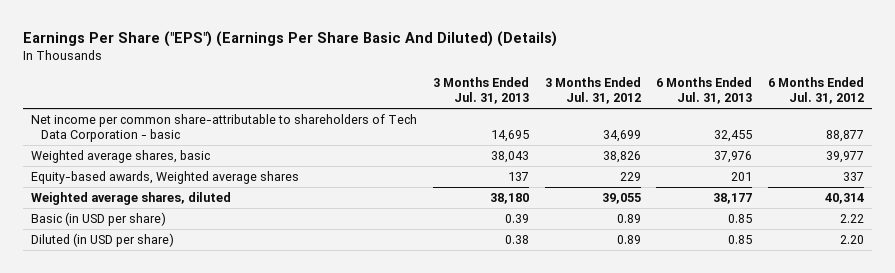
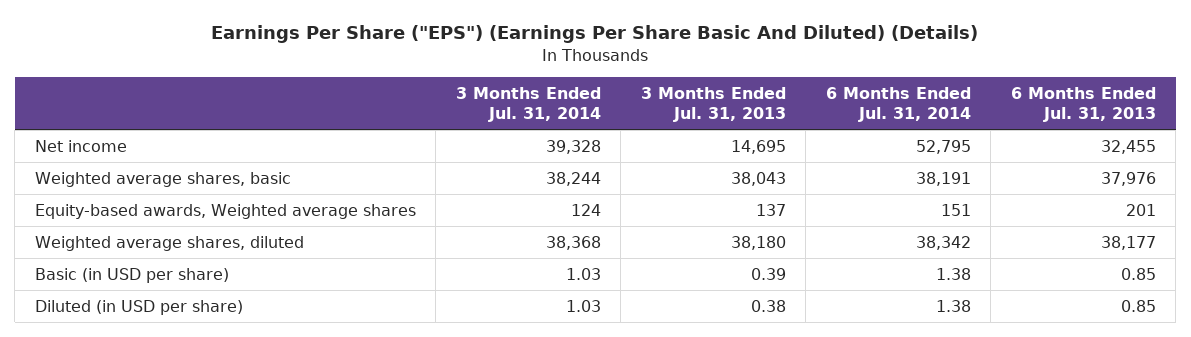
[544,77,641,105] 3 Months Ended Jul. 31, 2012 -> none
[768,77,865,105] 6 Months Ended Jul. 31, 2012 -> none
none -> [455,86,601,123] 3 Months Ended Jul. 31, 2014
none -> [825,86,971,123] 6 Months Ended Jul. 31, 2014
[31,113,418,143] Net income per common share-attributable to shareholders of Tech Data Corporation - basic -> [34,139,127,152] Net income

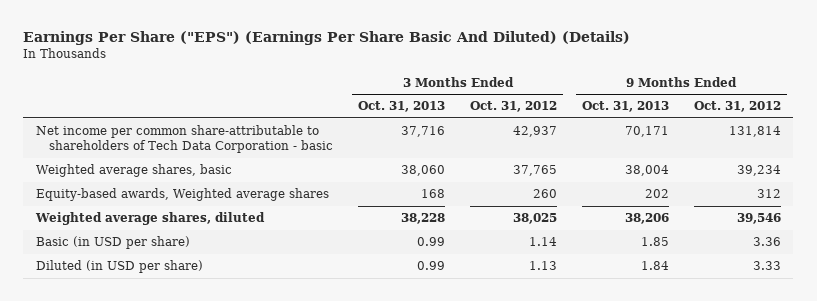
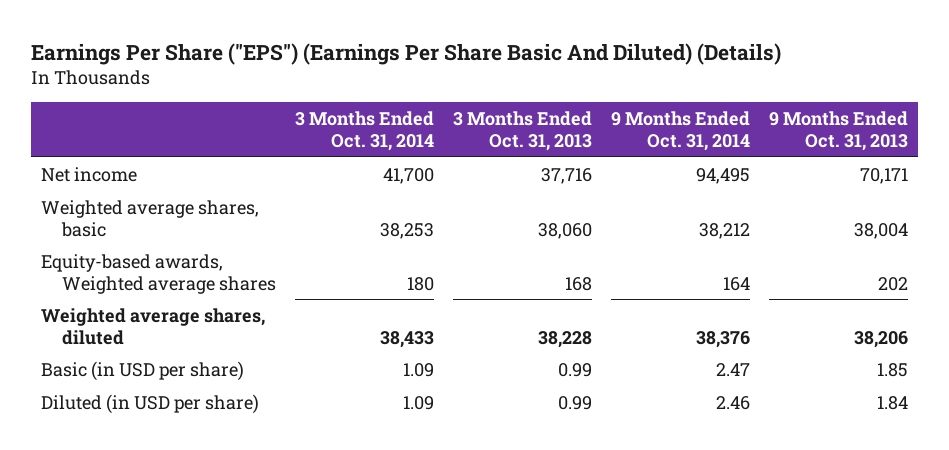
[469,101,557,113] Oct. 31, 2012 -> none
[693,101,781,113] Oct. 31, 2012 -> none
none -> [295,111,435,151] 3 Months Ended Oct. 31, 2014
none -> [611,111,751,151] 9 Months Ended Oct. 31, 2014
[35,125,334,154] Net income per common share-attributable to shareholders of Tech Data Corporation - basic -> [40,167,137,183] Net income

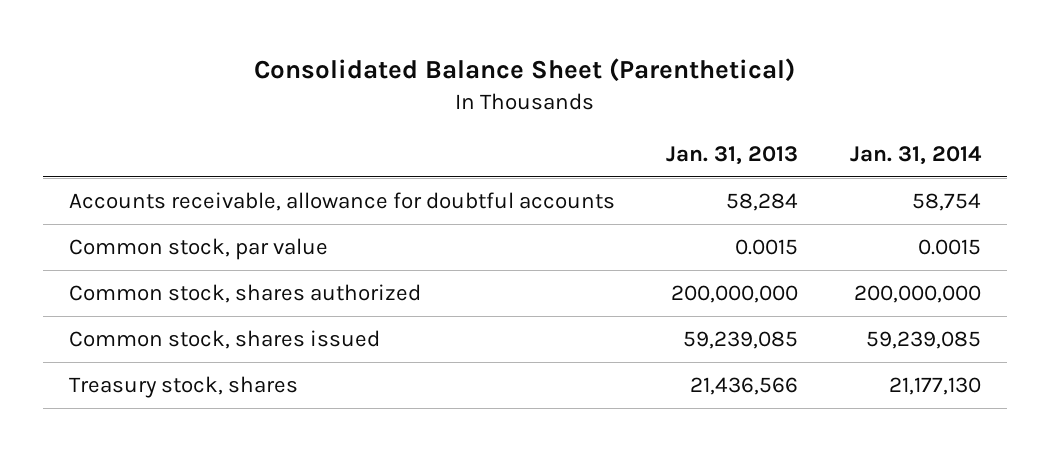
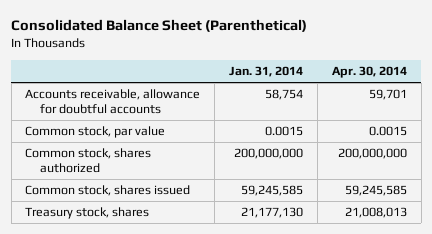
[666,146,799,166] Jan. 31, 2013 -> none
none -> [331,66,407,79] Apr. 30, 2014
[865,330,981,349] 59,239,085 -> [241,185,304,197] 59,245,585

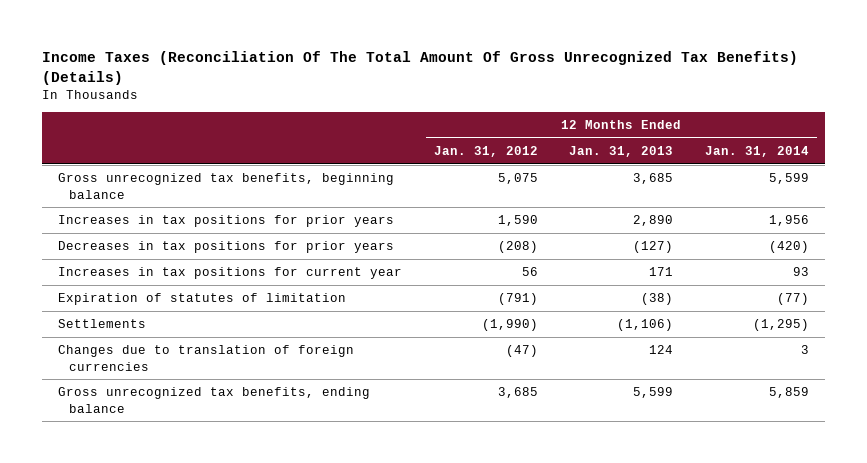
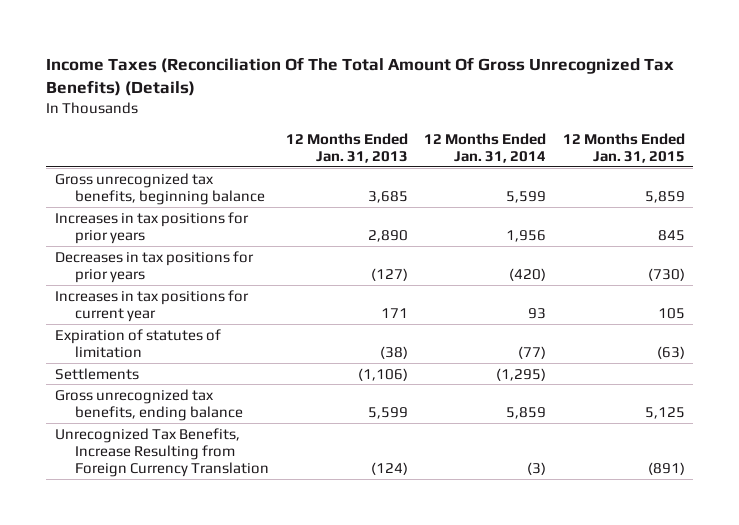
[433,145,538,157] Jan. 31, 2012 -> none
none -> [562,132,685,163] 12 Months Ended Jan. 31, 2015
[58,345,355,371] Changes due to translation of foreign currencies -> none
none -> [54,427,269,478] Unrecognized Tax Benefits, Increase Resulting from Foreign Currency Translation

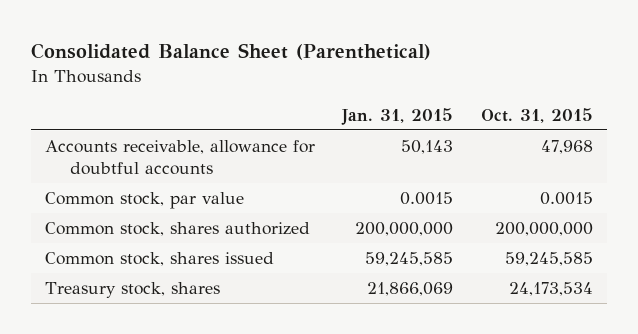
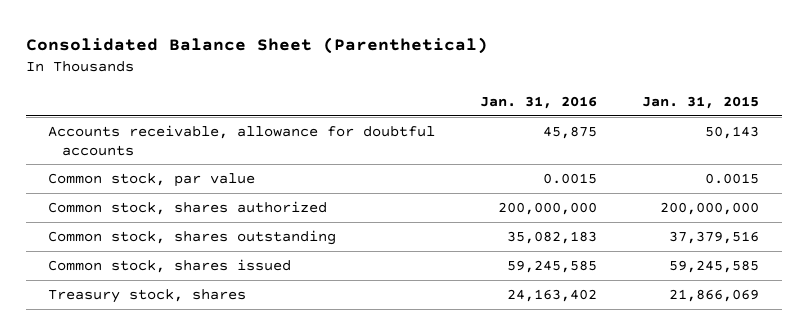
[480,107,593,123] Oct. 31, 2015 -> none
none -> [480,95,598,109] Jan. 31, 2016
none -> [48,229,337,245] Common stock, shares outstanding

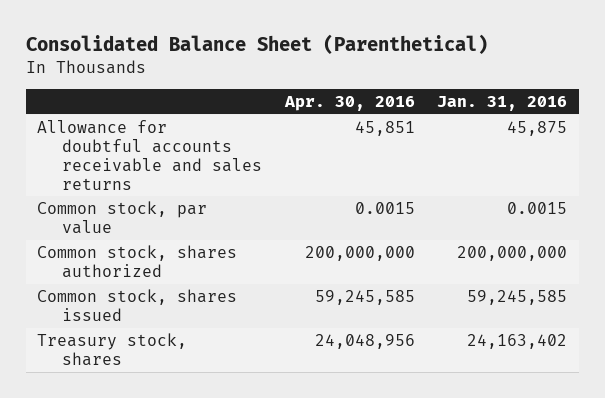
[642,95,760,109] Jan. 31, 2015 -> none
none -> [283,96,415,112] Apr. 30, 2016
[48,124,436,156] Accounts receivable, allowance for doubtful accounts -> [37,120,263,190] Allowance for doubtful accounts receivable and sales returns
[48,229,337,245] Common stock, shares outstanding -> none

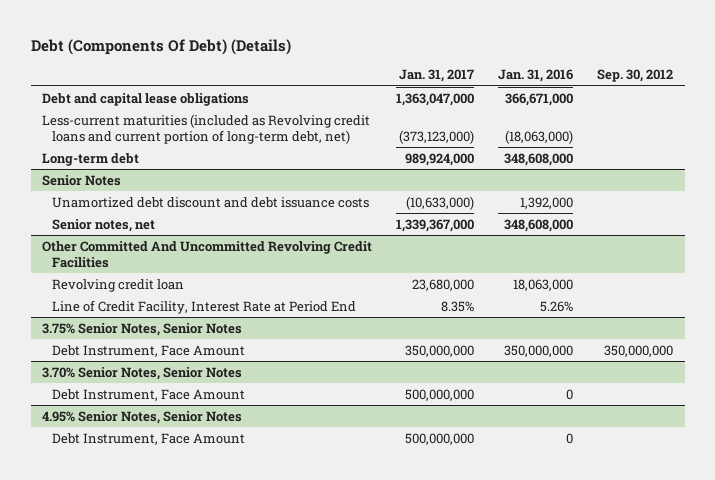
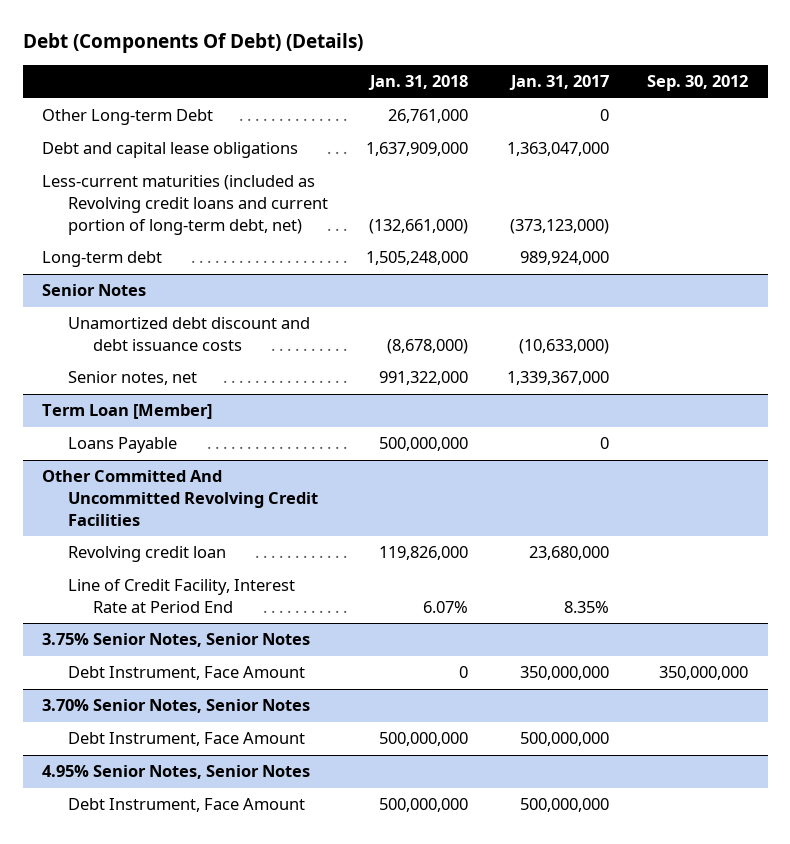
[498,69,574,83] Jan. 31, 2016 -> none
none -> [368,75,469,91] Jan. 31, 2018
none -> [41,109,213,126] Other Long-term Debt
none -> [41,404,212,420] Term Loan [Member]
none -> [67,437,177,454] Loans Payable

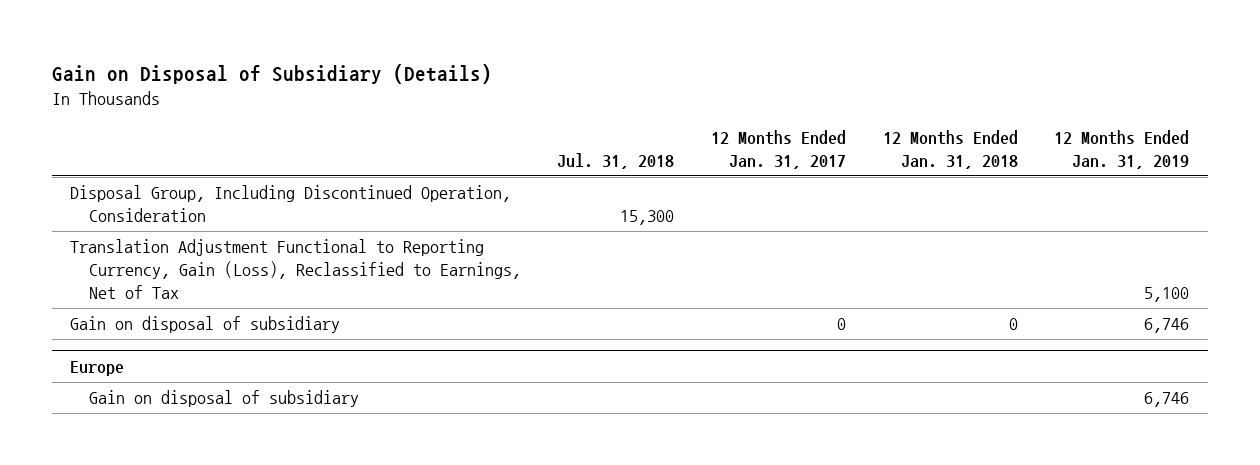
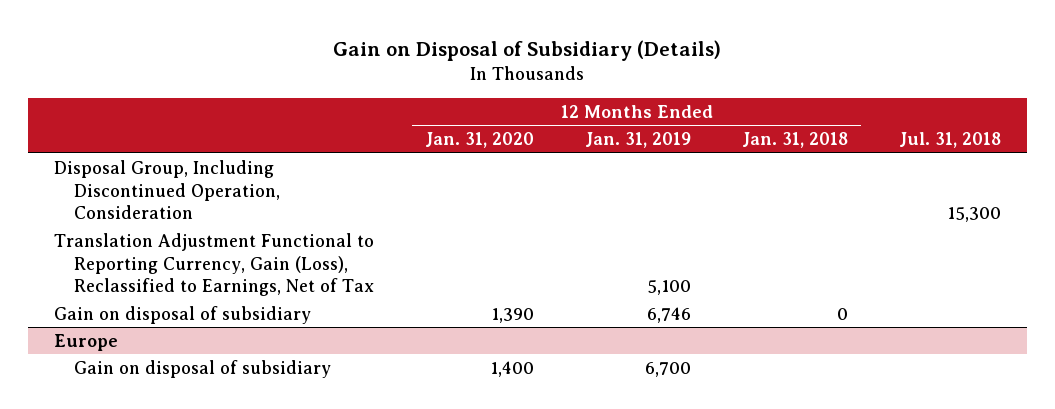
[711,129,847,169] 12 Months Ended Jan. 31, 2017 -> none
none -> [424,132,534,149] Jan. 31, 2020
[1144,392,1190,408] 6,746 -> [645,361,692,377] 6,700

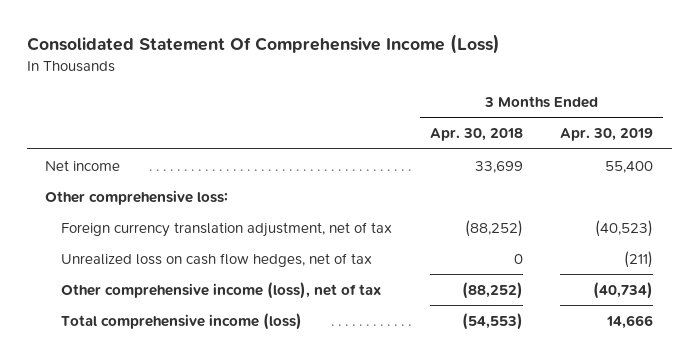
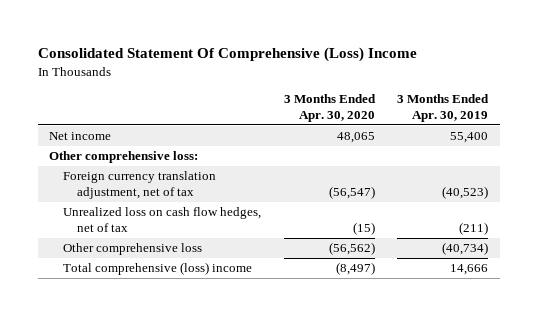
[26,34,500,55] Consolidated Statement Of Comprehensive Income (Loss) -> [38,47,418,63] Consolidated Statement Of Comprehensive (Loss) Income
[429,128,523,142] Apr. 30, 2018 -> none
none -> [283,94,376,122] 3 Months Ended Apr. 30, 2020
[61,281,382,299] Other comprehensive income (loss), net of tax -> [63,243,203,256] Other comprehensive loss
[61,312,303,330] Total comprehensive income (loss) -> [63,262,253,276] Total comprehensive (loss) income

